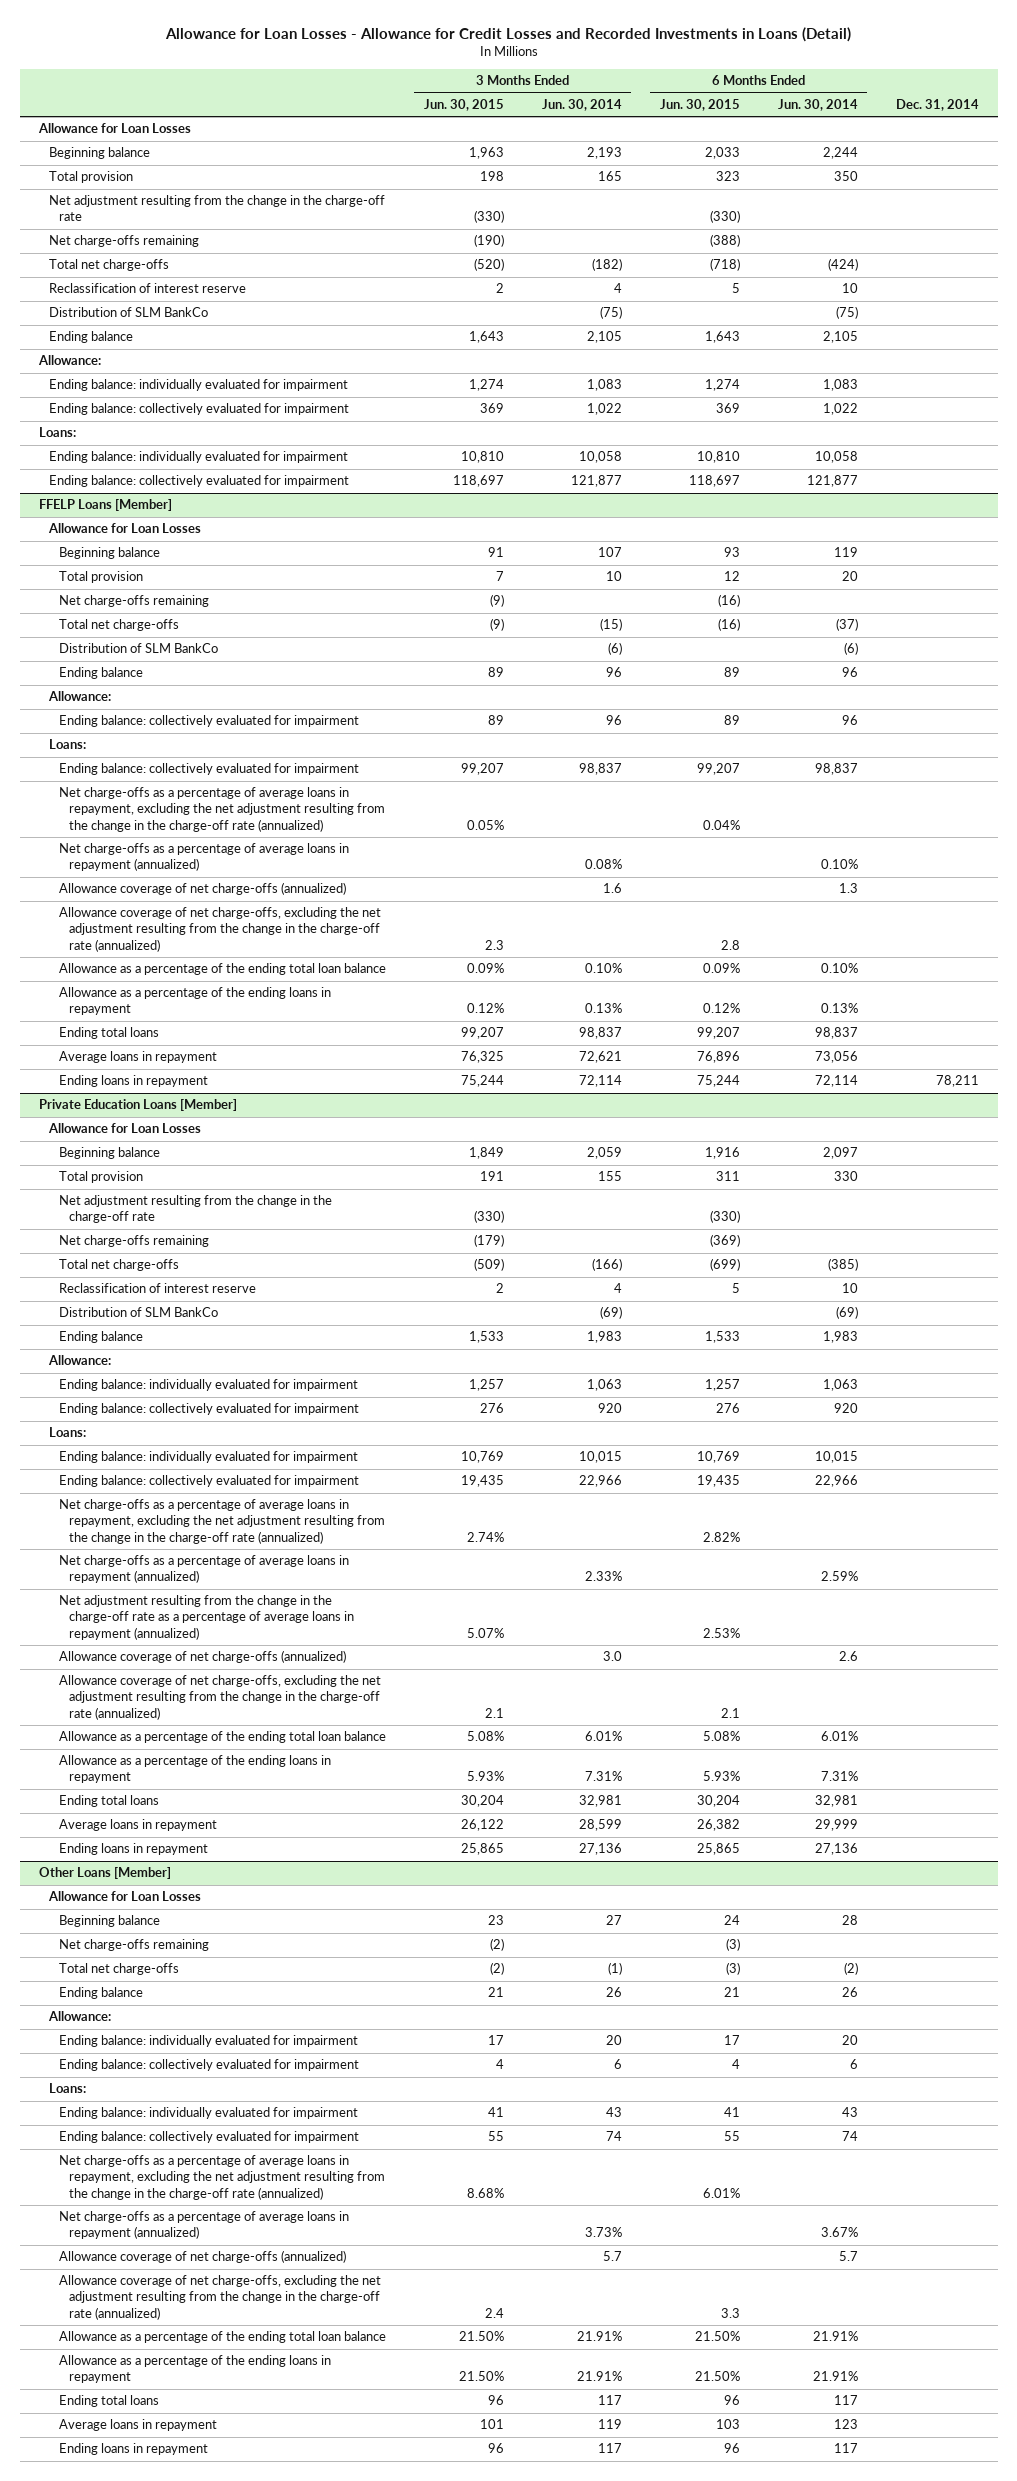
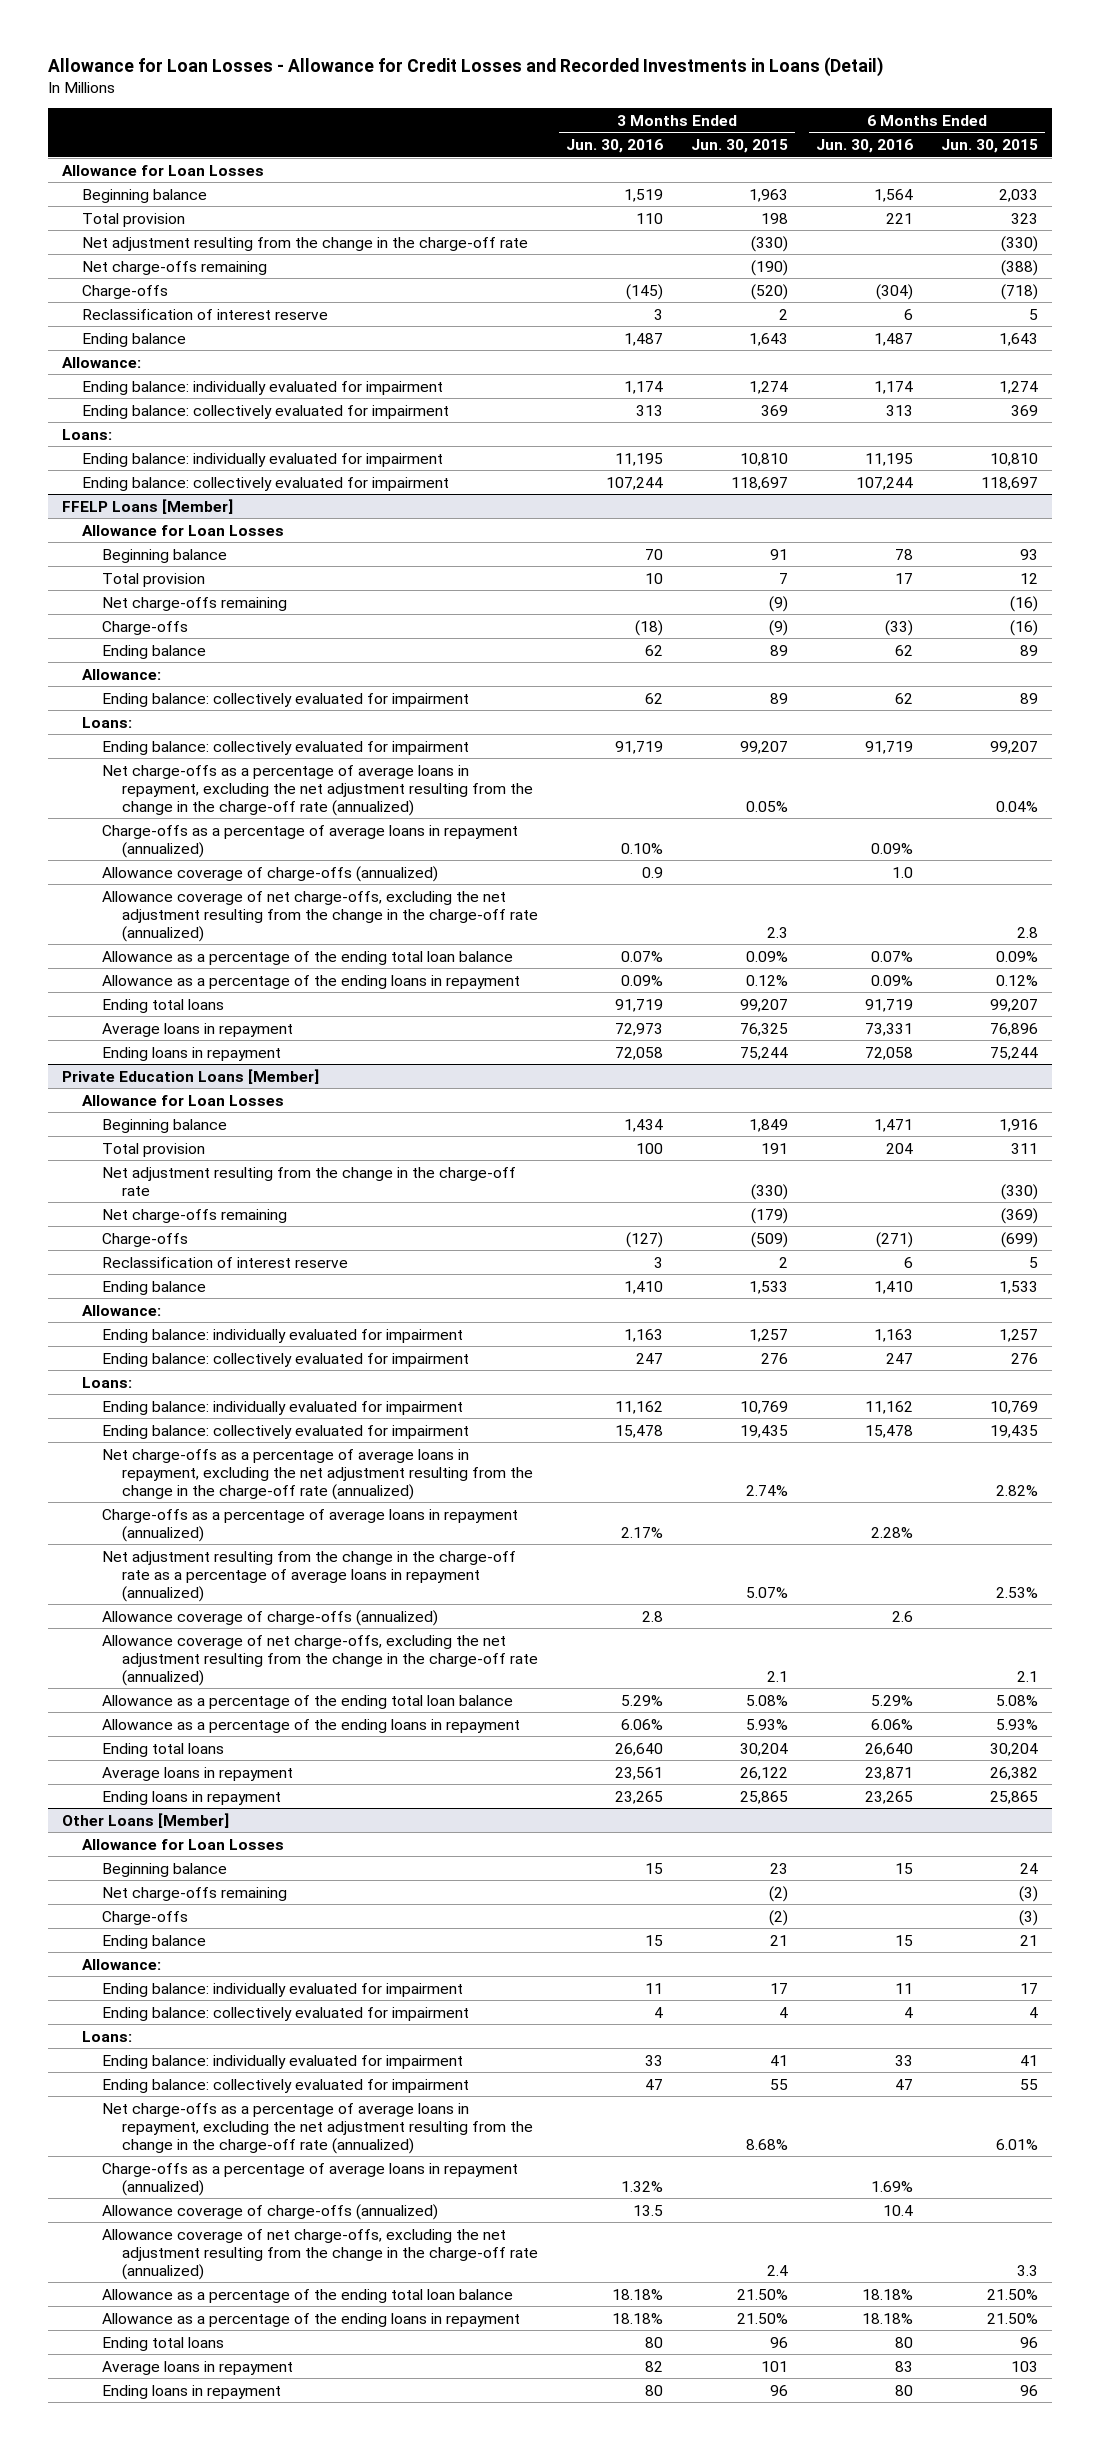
[541,98,622,111] Jun. 30, 2014 -> none
[777,98,858,111] Jun. 30, 2014 -> none
[895,98,979,111] Dec. 31, 2014 -> none
none -> [565,139,663,154] Jun. 30, 2016
none -> [816,139,914,154] Jun. 30, 2016
[48,259,169,272] Total net charge-offs -> [82,284,169,299] Charge-offs
[48,307,208,318] Distribution of SLM BankCo -> none
[58,643,218,654] Distribution of SLM BankCo -> none
[58,619,179,632] Total net charge-offs -> [101,620,188,635] Charge-offs
[58,843,349,872] Net charge-offs as a percentage of average loans in repayment (annualized) -> [101,824,518,858] Charge-offs as a percentage of average loans in repayment (annualized)
[58,882,346,896] Allowance coverage of net charge-offs (annualized) -> [101,865,438,882] Allowance coverage of charge-offs (annualized)
[58,1259,179,1272] Total net charge-offs -> [101,1232,188,1247] Charge-offs
[58,1307,218,1318] Distribution of SLM BankCo -> none
[58,1555,349,1584] Net charge-offs as a percentage of average loans in repayment (annualized) -> [101,1508,518,1542] Charge-offs as a percentage of average loans in repayment (annualized)
[58,1650,346,1664] Allowance coverage of net charge-offs (annualized) -> [101,1609,438,1626] Allowance coverage of charge-offs (annualized)
[58,1963,179,1976] Total net charge-offs -> [101,1910,188,1925] Charge-offs
[58,2211,349,2240] Net charge-offs as a percentage of average loans in repayment (annualized) -> [101,2162,518,2196] Charge-offs as a percentage of average loans in repayment (annualized)
[58,2250,346,2264] Allowance coverage of net charge-offs (annualized) -> [101,2203,438,2220] Allowance coverage of charge-offs (annualized)

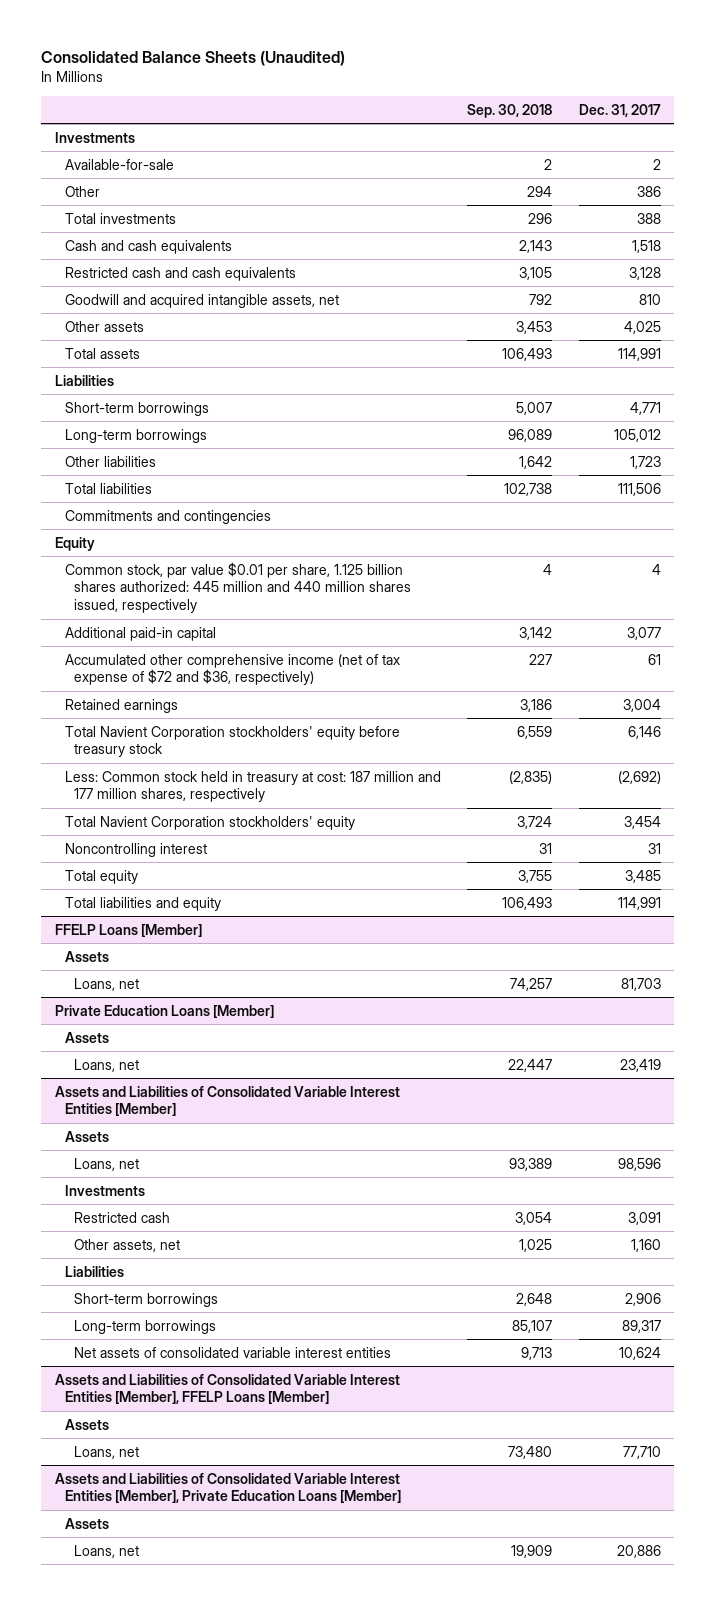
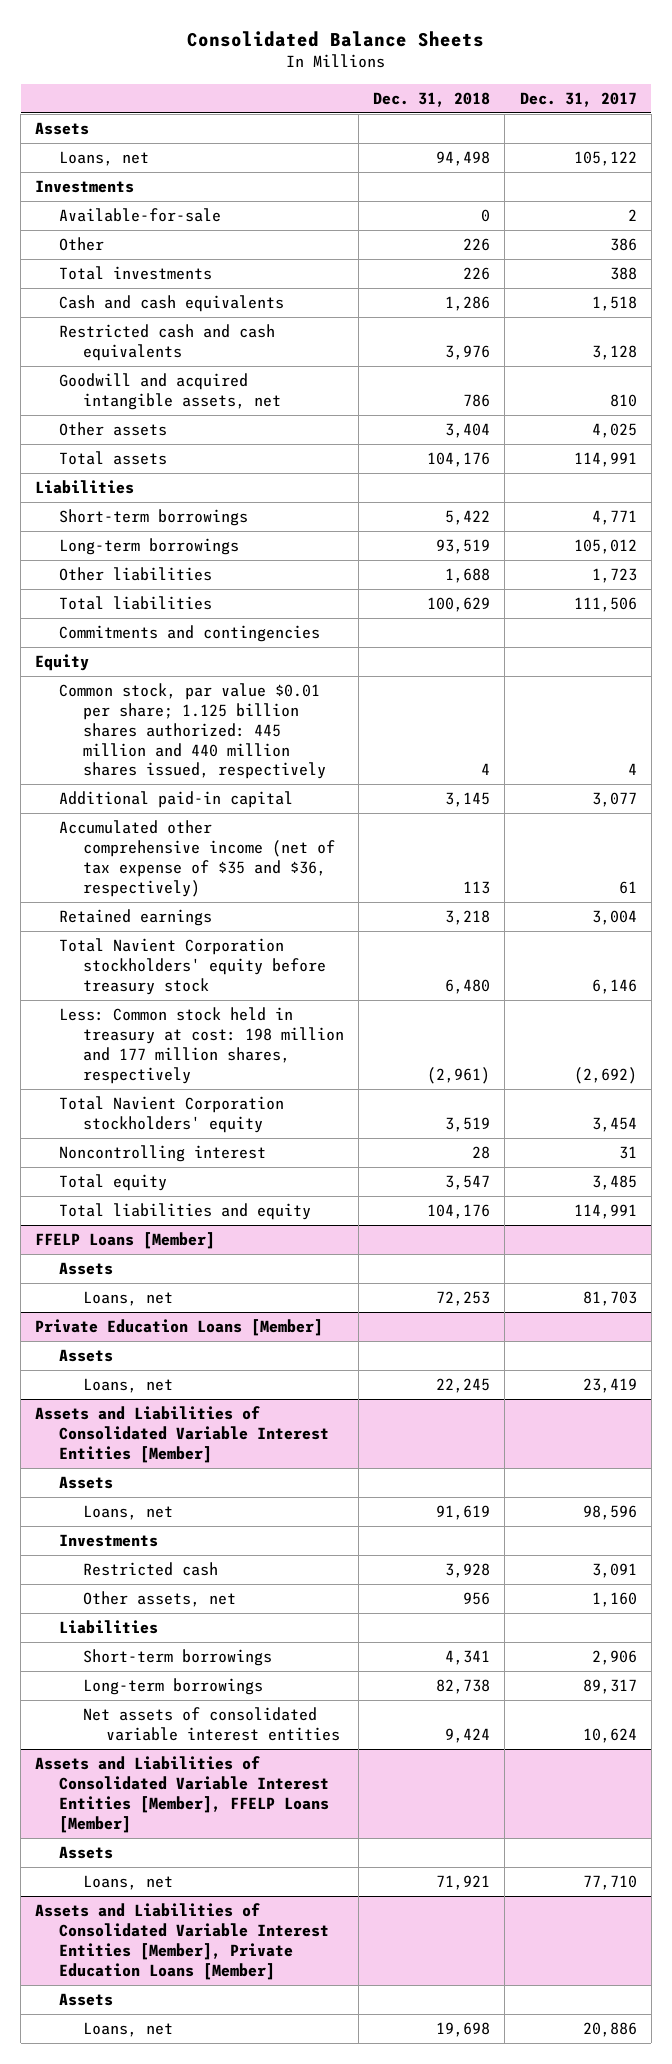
[41,51,346,67] Consolidated Balance Sheets (Unaudited) -> [186,30,484,47] Consolidated Balance Sheets
[467,103,553,118] Sep. 30, 2018 -> none
none -> [373,91,491,107] Dec. 31, 2018
none -> [35,122,90,136] Assets
none -> [59,151,150,167] Loans, net
[64,561,412,614] Common stock, par value $0.01 per share, 1.125 billion shares authorized: 445 million and 440 million shares issued, respectively -> [59,683,326,780] Common stock, par value $0.01 per share; 1.125 billion shares authorized: 445 million and 440 million shares issued, respectively
[64,653,400,686] Accumulated other comprehensive income (net of tax expense of $72 and $36, respectively) -> [59,820,335,897] Accumulated other comprehensive income (net of tax expense of $35 and $36, respectively)
[64,770,441,803] Less: Common stock held in treasury at cost: 187 million and 177 million shares, respectively -> [59,1007,344,1084] Less: Common stock held in treasury at cost: 198 million and 177 million shares, respectively

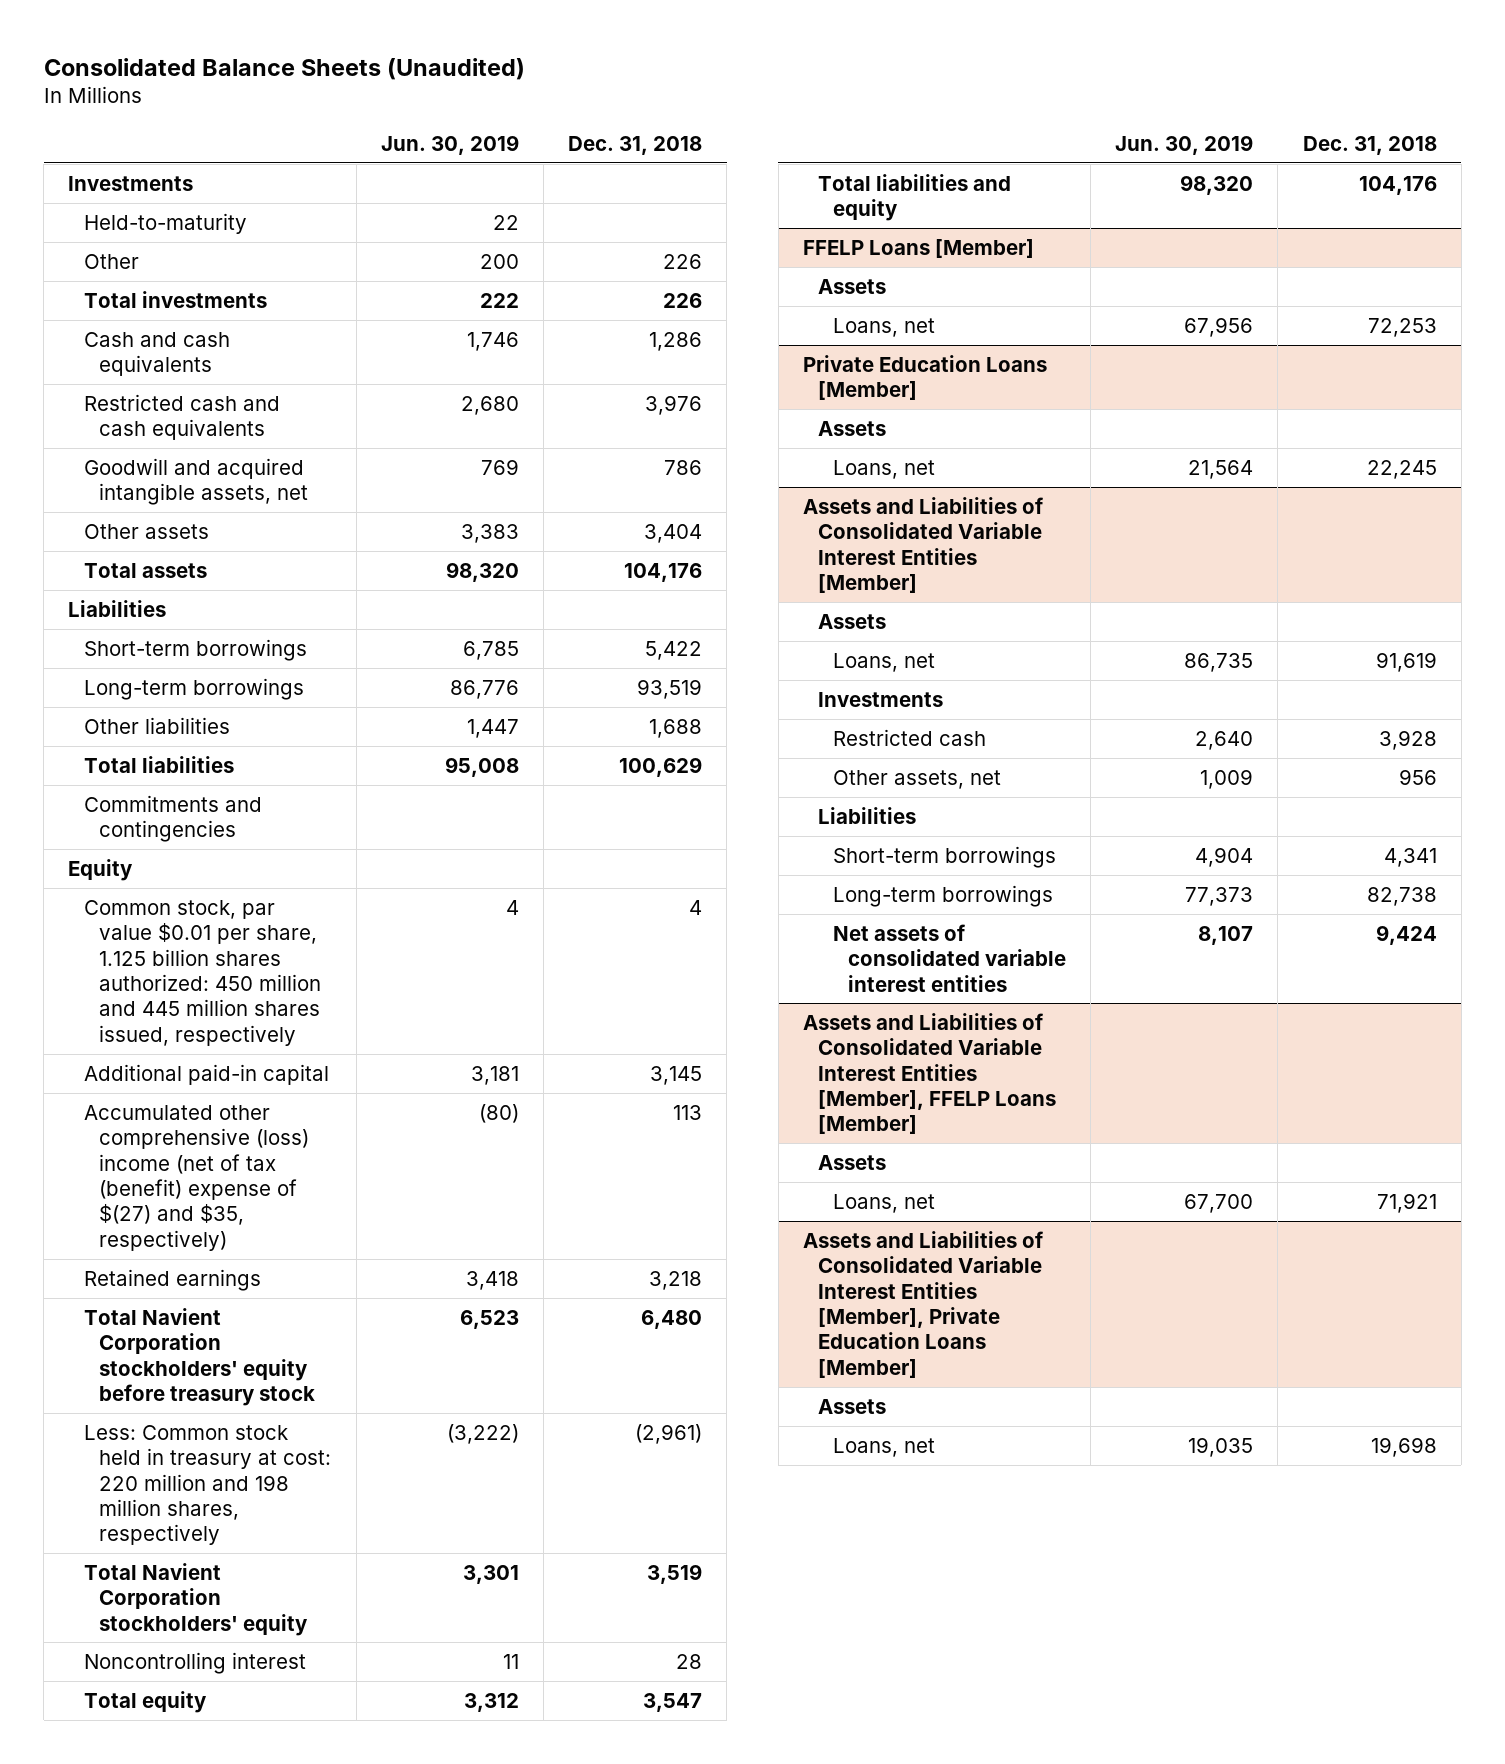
[186,30,484,47] Consolidated Balance Sheets -> [43,57,525,80] Consolidated Balance Sheets (Unaudited)
[519,91,637,107] Dec. 31, 2017 -> none
none -> [381,134,520,155] Jun. 30, 2019
[35,122,90,136] Assets -> none
[59,151,150,167] Loans, net -> none
[59,208,222,223] Available-for-sale -> none
none -> [83,212,247,234] Held-to-maturity
[59,683,326,780] Common stock, par value $0.01 per share; 1.125 billion shares authorized: 445 million and 440 million shares issued, respectively -> [83,899,321,1046] Common stock, par value $0.01 per share, 1.125 billion shares authorized: 450 million and 445 million shares issued, respectively
[59,820,335,897] Accumulated other comprehensive income (net of tax expense of $35 and $36, respectively) -> [83,1104,309,1251] Accumulated other comprehensive (loss) income (net of tax (benefit) expense of $(27) and $35, respectively)
[59,1007,344,1084] Less: Common stock held in treasury at cost: 198 million and 177 million shares, respectively -> [83,1424,331,1546] Less: Common stock held in treasury at cost: 220 million and 198 million shares, respectively

